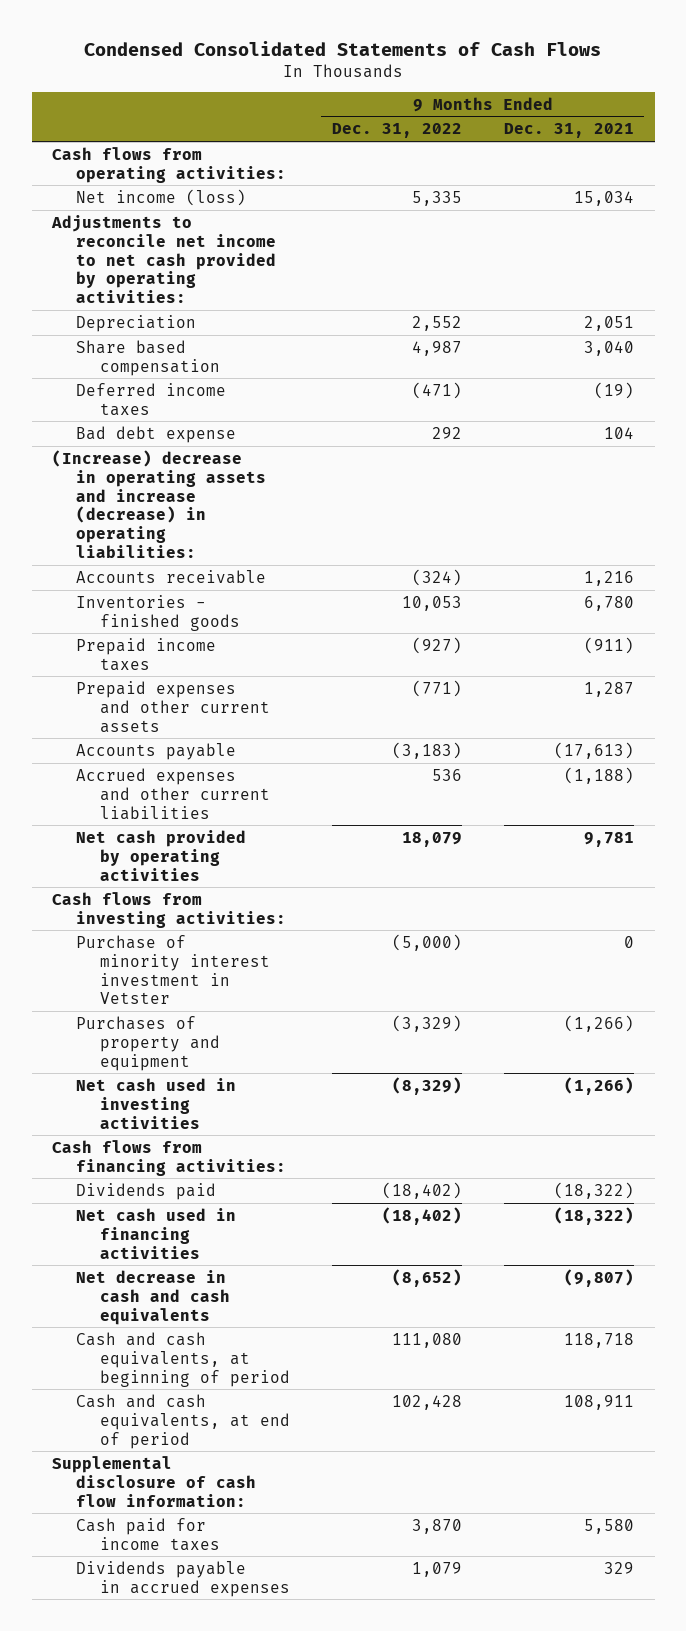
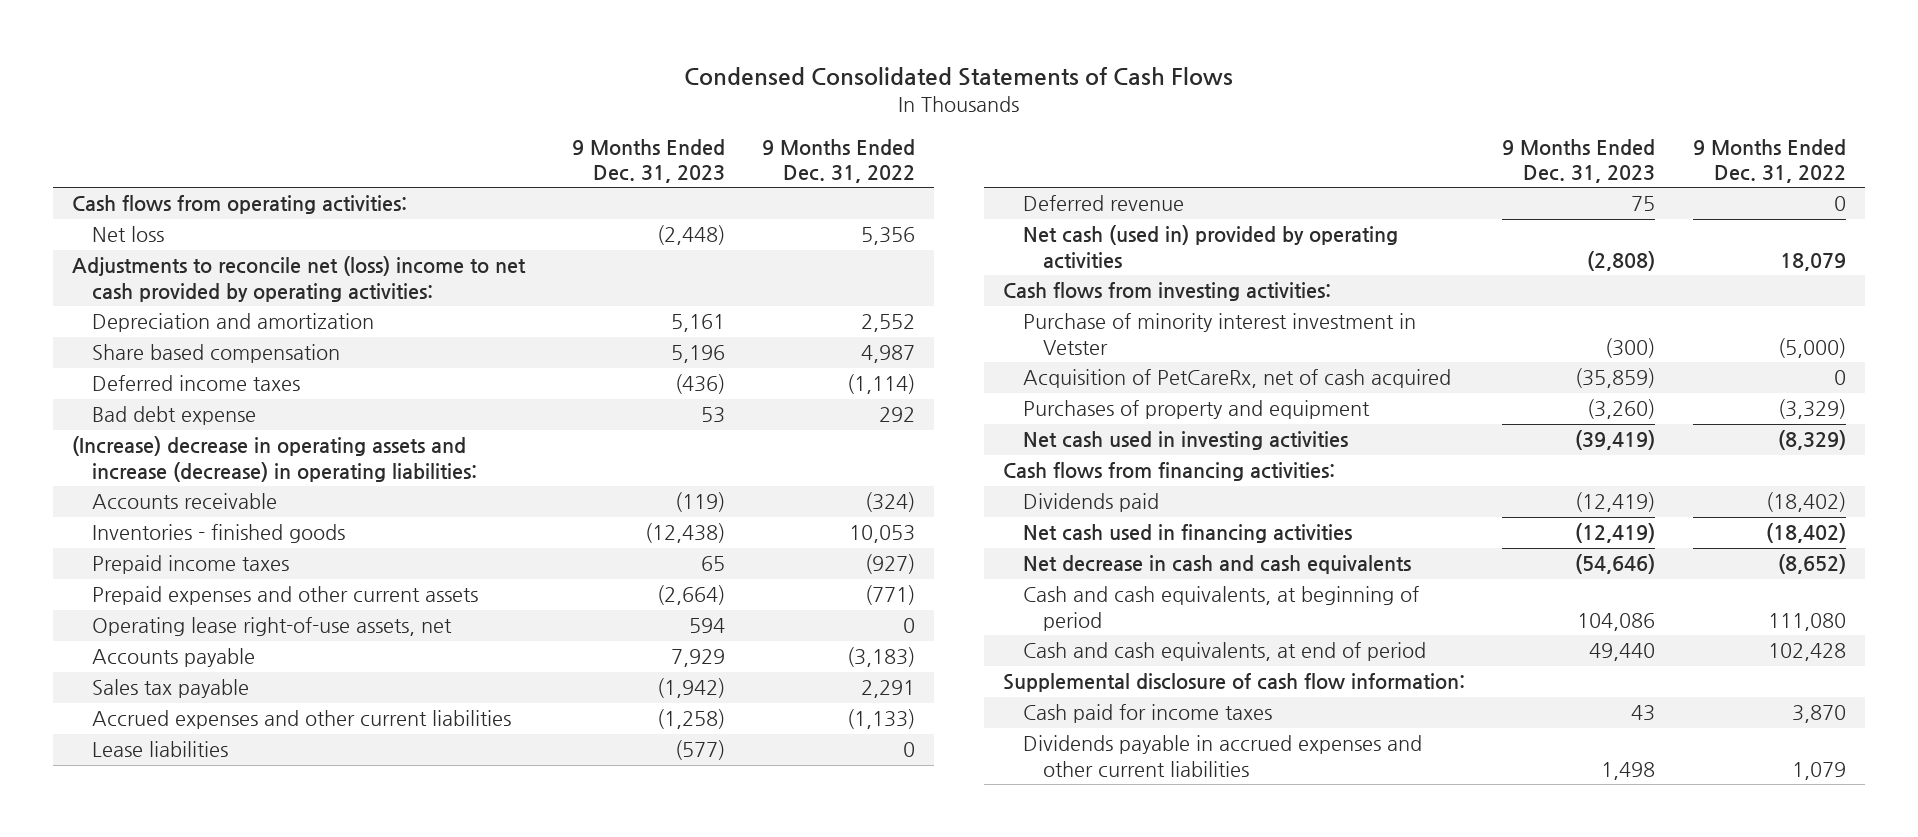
[503,123,634,139] Dec. 31, 2021 -> none
none -> [571,138,725,183] 9 Months Ended Dec. 31, 2023
[76,188,247,206] Net income (loss) -> [92,226,165,243] Net loss
[411,190,462,206] 5,335 -> [861,227,916,246] 5,356
[51,214,277,304] Adjustments to reconcile net income to net cash provided by operating activities: -> [72,256,527,302] Adjustments to reconcile net (loss) income to net cash provided by operating activities:
[76,314,197,332] Depreciation -> [92,313,375,333] Depreciation and amortization
[411,381,462,399] (471) -> [847,374,916,395] (1,114)
none -> [92,617,453,637] Operating lease right-of-use assets, net
none -> [92,679,250,699] Sales tax payable
[431,768,462,781] 536 -> [847,709,916,730] (1,133)
none -> [92,741,229,758] Lease liabilities
none -> [1023,195,1185,212] Deferred revenue
[76,829,247,881] Net cash provided by operating activities -> [1023,225,1399,269] Net cash (used in) provided by operating activities
none -> [1023,369,1452,389] Acquisition of PetCareRx, net of cash acquired
[76,1560,291,1597] Dividends payable in accrued expenses -> [1023,735,1423,777] Dividends payable in accrued expenses and other current liabilities

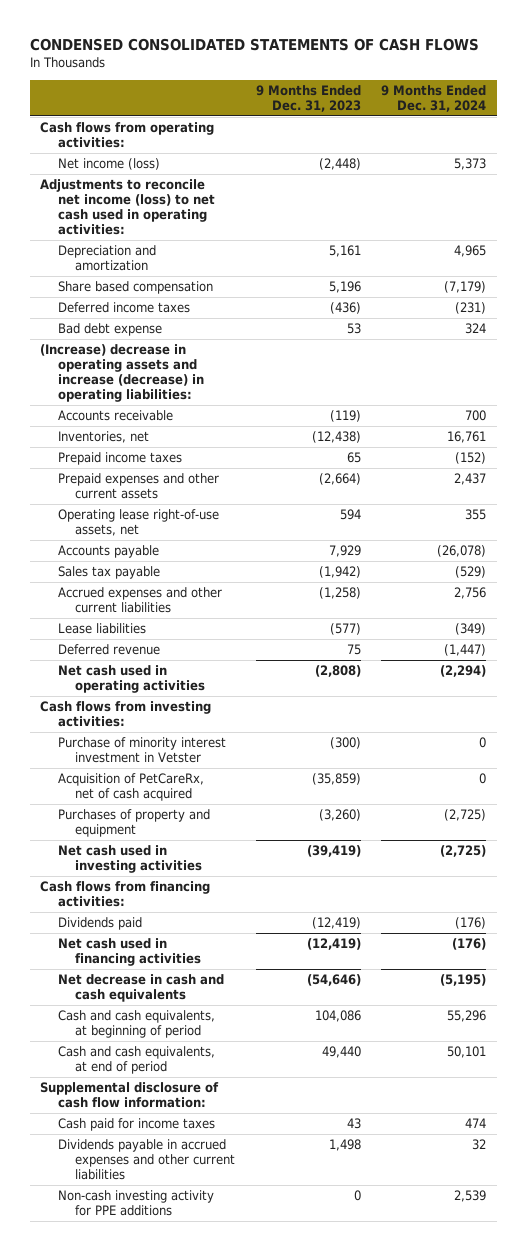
[684,67,1234,87] Condensed Consolidated Statements of Cash Flows -> [30,38,480,52] CONDENSED CONSOLIDATED STATEMENTS OF CASH FLOWS
[762,138,916,183] 9 Months Ended Dec. 31, 2022 -> none
none -> [381,85,487,113] 9 Months Ended Dec. 31, 2024
[92,226,165,243] Net loss -> [57,157,160,170] Net income (loss)
[72,256,527,302] Adjustments to reconcile net (loss) income to net cash provided by operating activities: -> [40,178,215,236] Adjustments to reconcile net income (loss) to net cash used in operating activities:
[92,524,346,544] Inventories - finished goods -> [57,430,149,443] Inventories, net
[1023,225,1399,269] Net cash (used in) provided by operating activities -> [57,664,206,694] Net cash used in operating activities
none -> [57,1189,214,1217] Non-cash investing activity for PPE additions

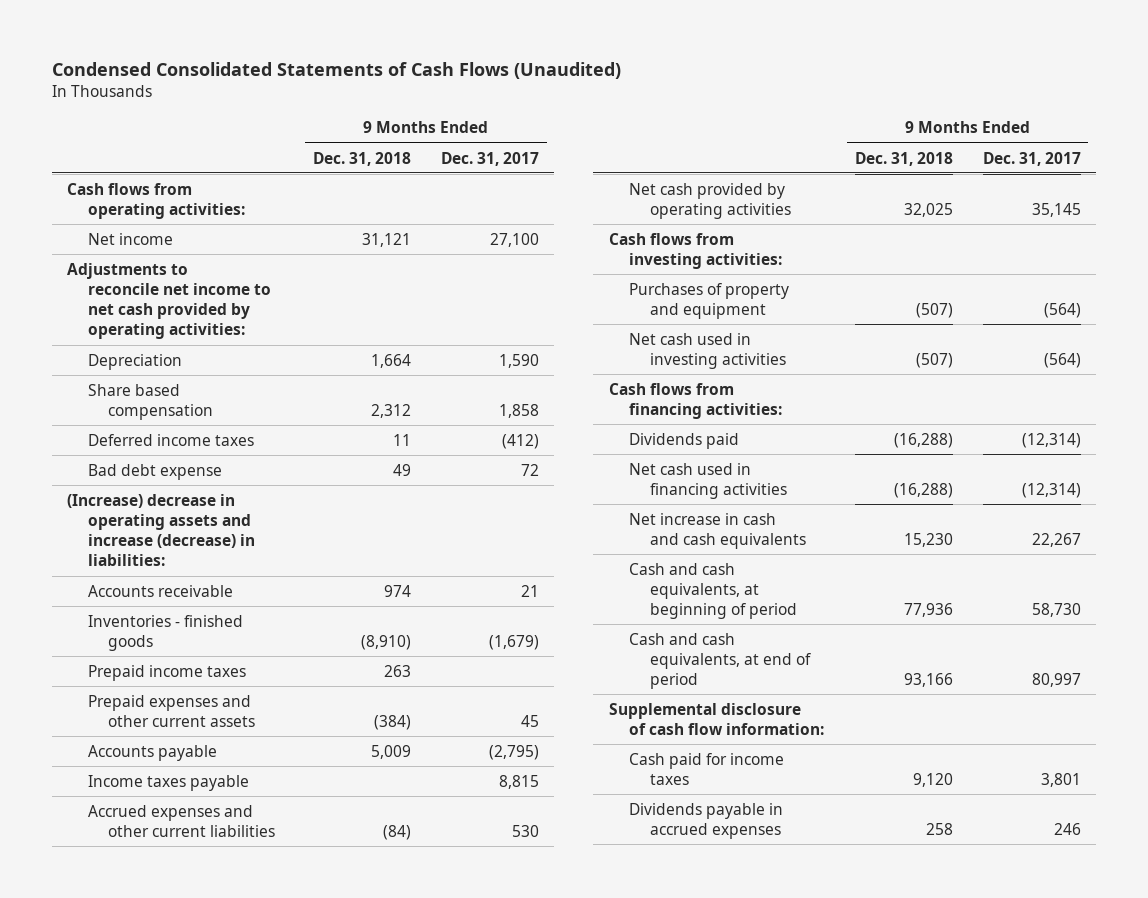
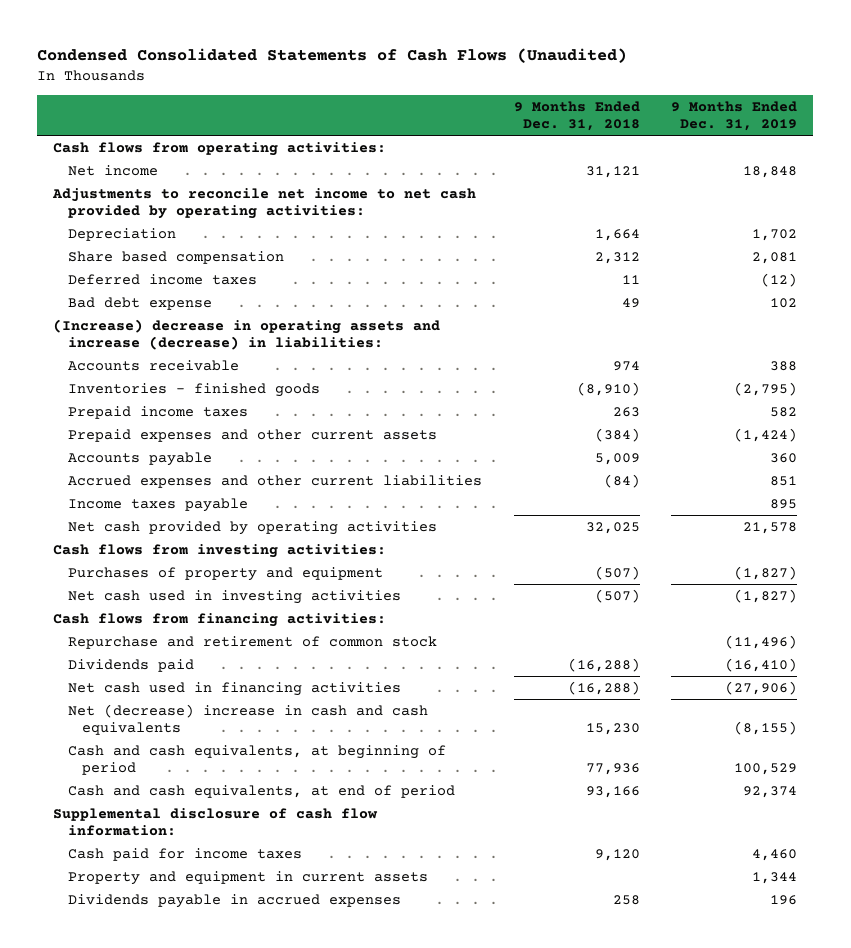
[441,151,540,166] Dec. 31, 2017 -> none
none -> [671,100,798,132] 9 Months Ended Dec. 31, 2019
[87,774,249,791] Income taxes payable -> [67,497,248,512] Income taxes payable
none -> [67,635,437,649] Repurchase and retirement of common stock
[629,512,806,549] Net increase in cash and cash equivalents -> [67,703,428,736] Net (decrease) increase in cash and cash equivalents
none -> [67,870,428,885] Property and equipment in current assets

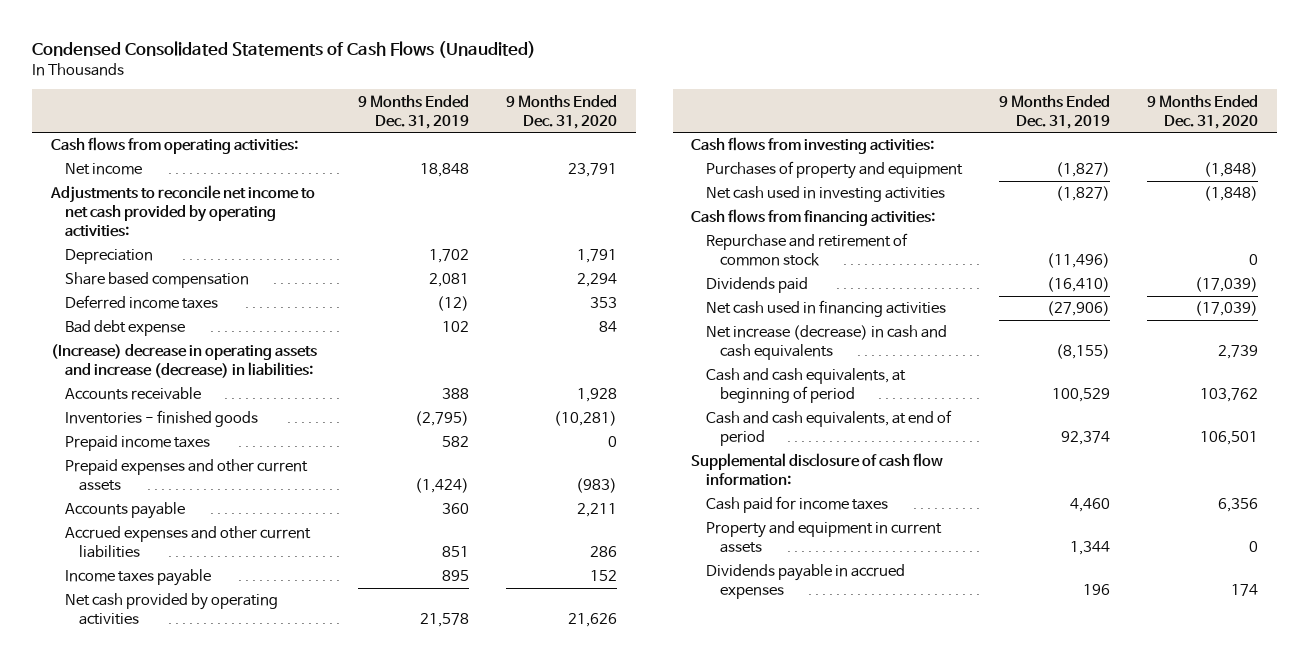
[513,100,640,132] 9 Months Ended Dec. 31, 2018 -> none
none -> [506,94,618,129] 9 Months Ended Dec. 31, 2020
[67,703,428,736] Net (decrease) increase in cash and cash equivalents -> [705,325,947,361] Net increase (decrease) in cash and cash equivalents

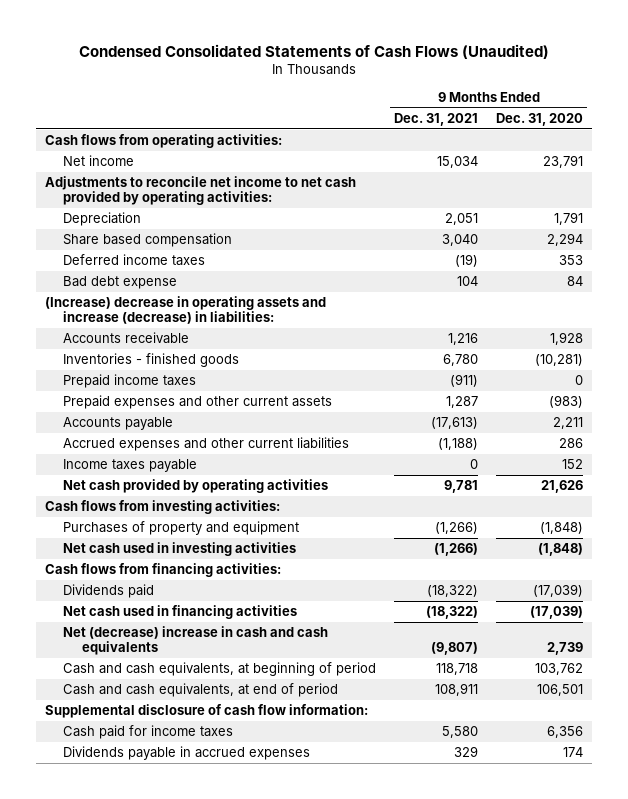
[358,94,470,129] 9 Months Ended Dec. 31, 2019 -> none
none -> [394,113,479,127] Dec. 31, 2021
[705,233,908,267] Repurchase and retirement of common stock -> none
[705,325,947,361] Net increase (decrease) in cash and cash equivalents -> [63,626,329,656] Net (decrease) increase in cash and cash equivalents
[705,521,942,554] Property and equipment in current assets -> none

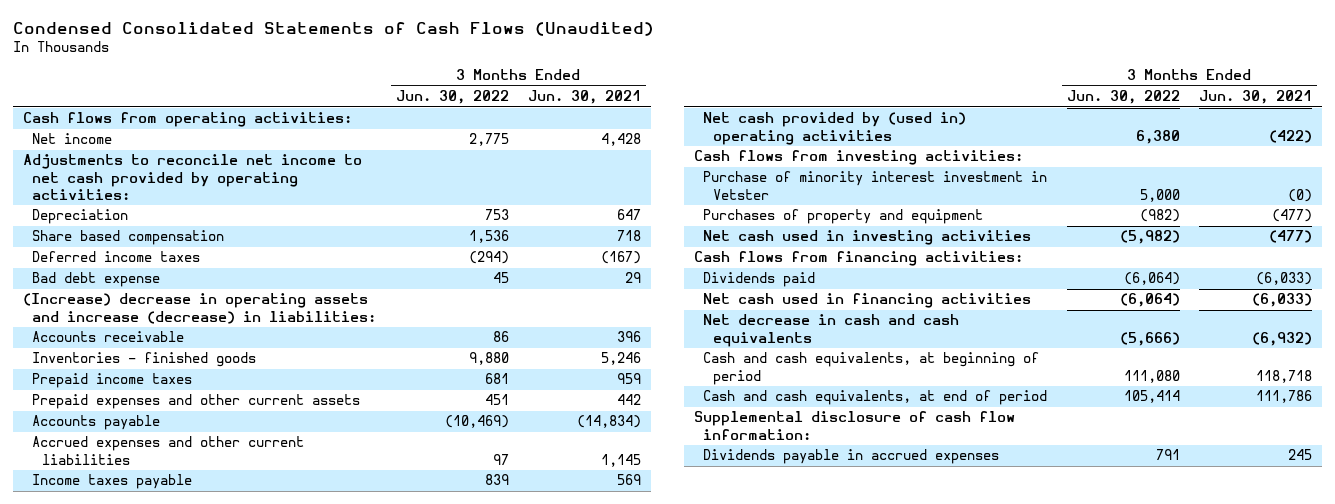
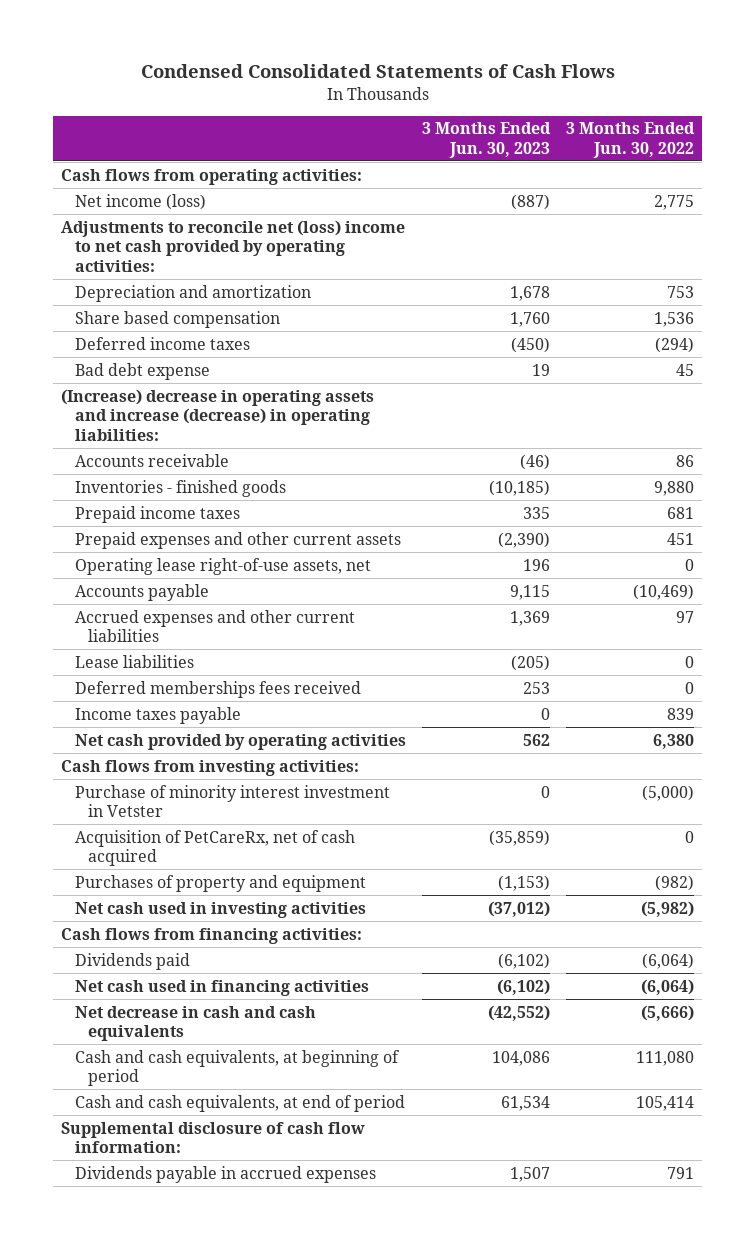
[13,21,655,36] Condensed Consolidated Statements of Cash Flows (Unaudited) -> [140,64,615,79] Condensed Consolidated Statements of Cash Flows
[528,90,642,105] Jun. 30, 2021 -> none
none -> [421,122,551,158] 3 Months Ended Jun. 30, 2023
[32,133,113,145] Net income -> [74,193,206,210] Net income (loss)
[22,154,362,200] Adjustments to reconcile net income to net cash provided by operating activities: -> [61,219,406,272] Adjustments to reconcile net (loss) income to net cash provided by operating activities:
[32,209,129,225] Depreciation -> [74,284,311,302] Depreciation and amortization
[22,293,377,324] (Increase) decrease in operating assets and increase (decrease) in liabilities: -> [61,388,375,441] (Increase) decrease in operating assets and increase (decrease) in operating liabilities:
none -> [74,557,371,575] Operating lease right-of-use assets, net
none -> [74,654,194,668] Lease liabilities
none -> [74,680,361,698] Deferred memberships fees received
[703,112,967,145] Net cash provided by (used in) operating activities -> [74,733,406,750] Net cash provided by operating activities
[1139,188,1180,202] 5,000 -> [641,784,694,801] (5,000)
none -> [74,829,355,867] Acquisition of PetCareRx, net of cash acquired

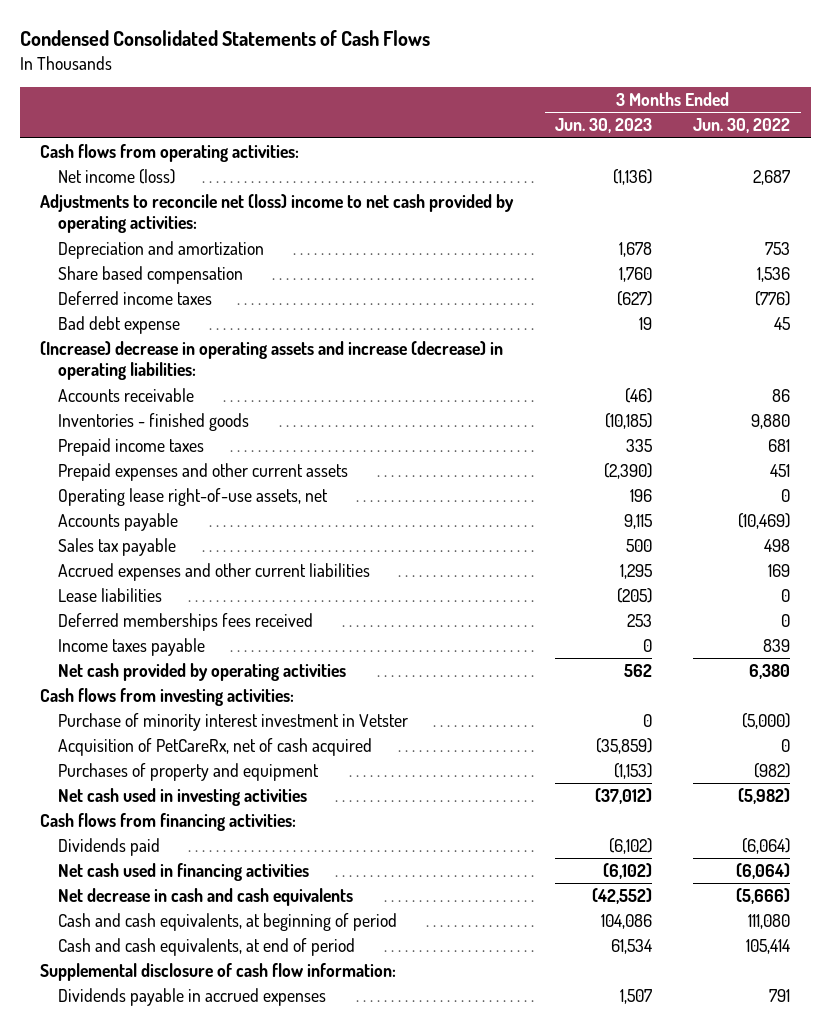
[510,193,550,210] (887) -> [612,168,652,185] (1,136)
[653,194,694,210] 2,775 -> [753,169,791,185] 2,687
[510,336,550,353] (450) -> [616,290,652,306] (627)
[654,336,694,353] (294) -> [755,290,791,306] (776)
none -> [57,537,176,556] Sales tax payable
[509,610,550,626] 1,369 -> [619,563,652,579] 1,295
[675,610,694,623] 97 -> [768,563,791,577] 169

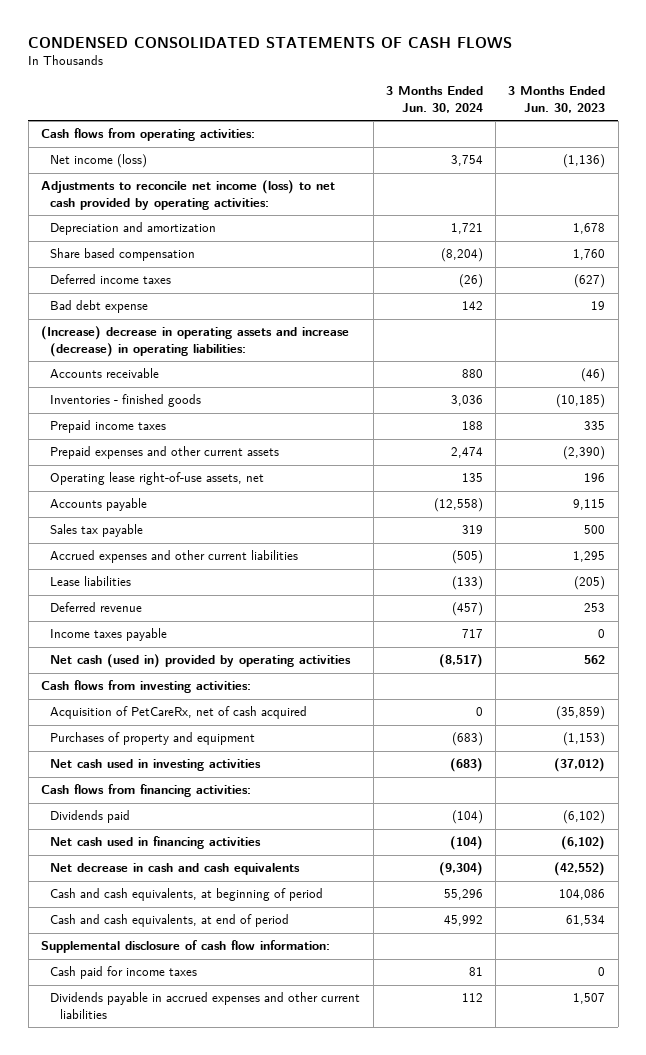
[19,30,430,47] Condensed Consolidated Statements of Cash Flows -> [28,37,513,49] CONDENSED CONSOLIDATED STATEMENTS OF CASH FLOWS
[693,118,791,134] Jun. 30, 2022 -> none
none -> [385,86,483,113] 3 Months Ended Jun. 30, 2024
[40,193,515,234] Adjustments to reconcile net (loss) income to net cash provided by operating activities: -> [41,180,336,210] Adjustments to reconcile net income (loss) to net cash provided by operating activities:
[57,612,313,631] Deferred memberships fees received -> [50,602,143,613] Deferred revenue
[57,662,346,681] Net cash provided by operating activities -> [50,654,352,669] Net cash (used in) provided by operating activities
[57,712,408,731] Purchase of minority interest investment in Vetster -> none
none -> [50,966,198,980] Cash paid for income taxes
[57,987,326,1006] Dividends payable in accrued expenses -> [50,992,361,1019] Dividends payable in accrued expenses and other current liabilities

